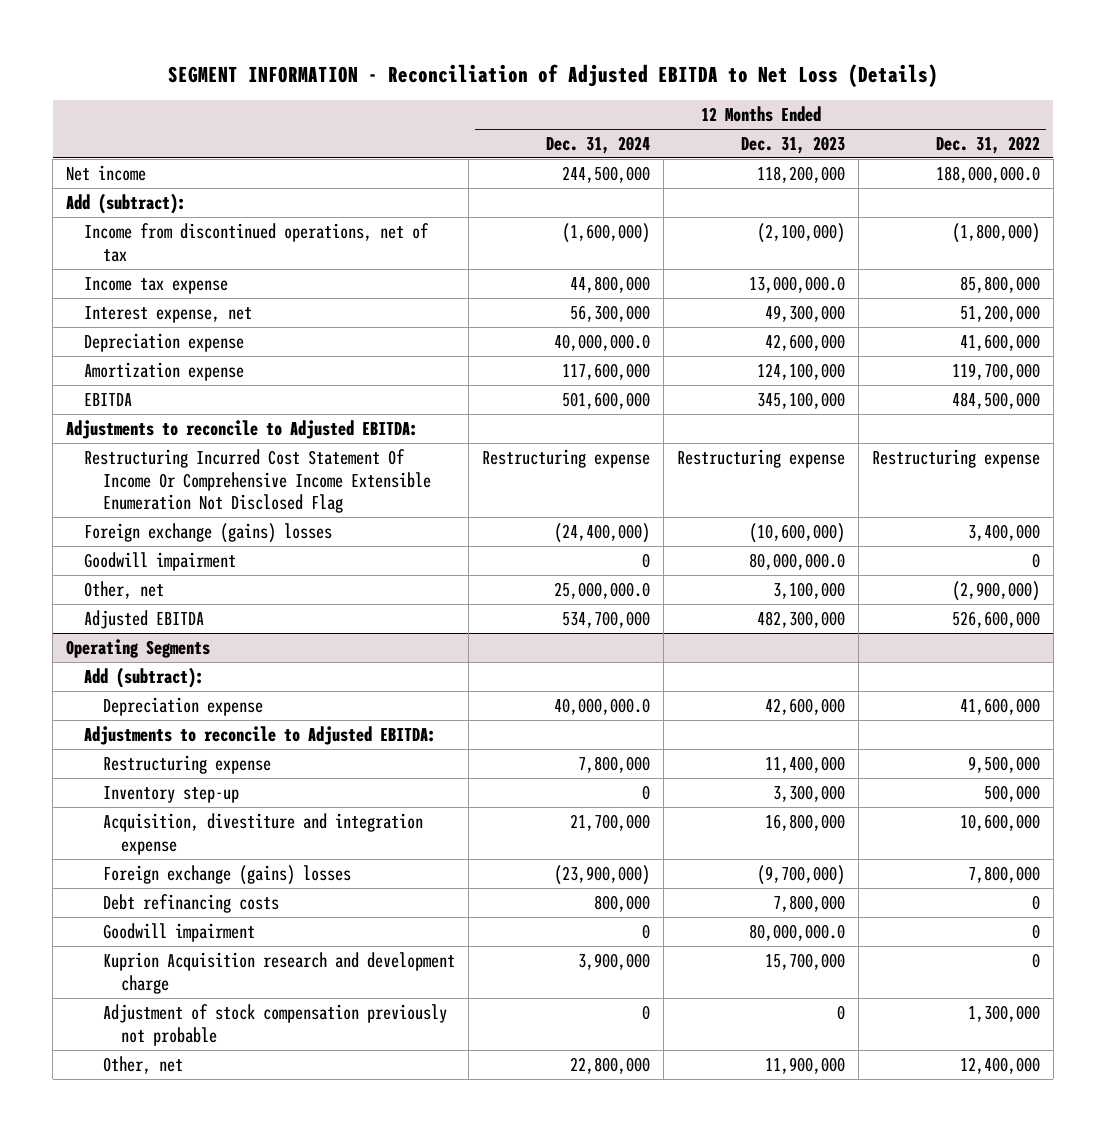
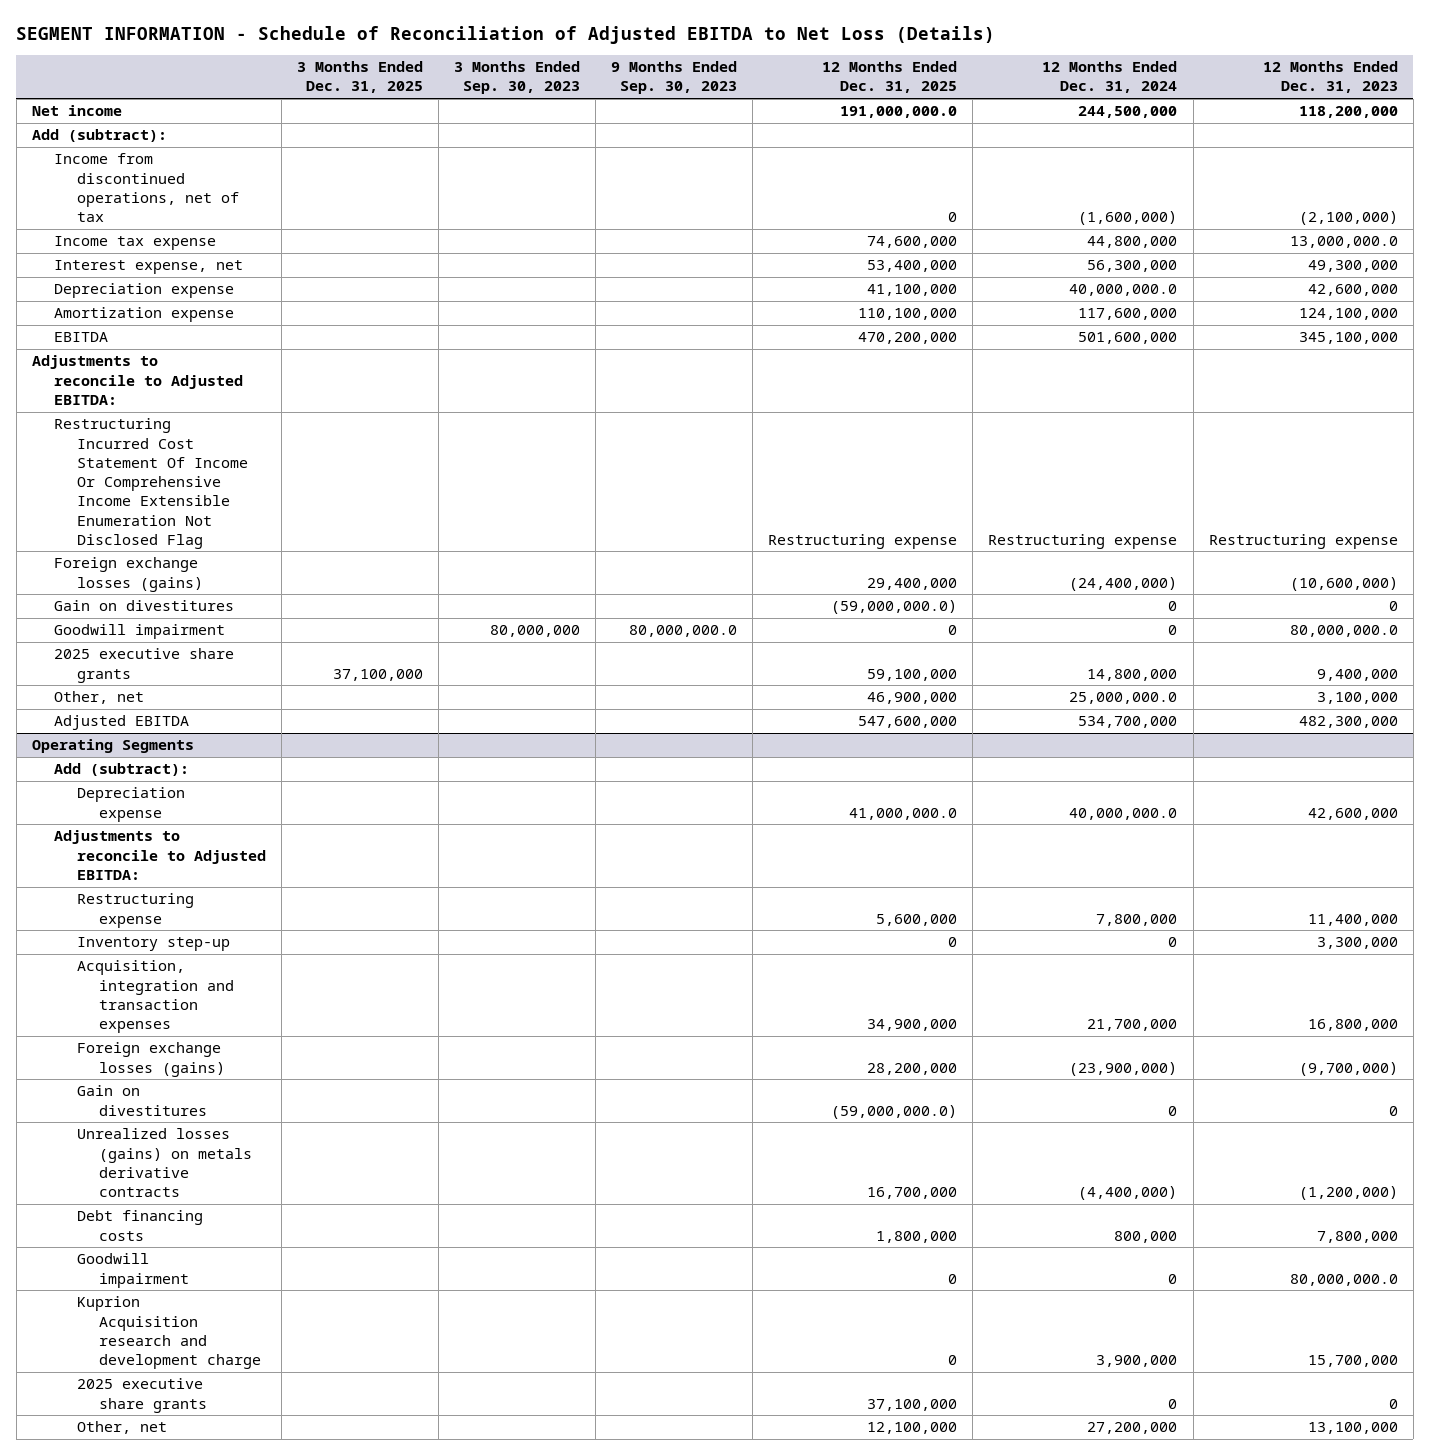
[167,63,938,87] SEGMENT INFORMATION - Reconciliation of Adjusted EBITDA to Net Loss (Details) -> [16,25,996,44] SEGMENT INFORMATION - Schedule of Reconciliation of Adjusted EBITDA to Net Loss (Details)
[935,136,1040,155] Dec. 31, 2022 -> none
none -> [296,61,423,94] 3 Months Ended Dec. 31, 2025
none -> [454,61,581,95] 3 Months Ended Sep. 30, 2023
none -> [611,61,738,95] 9 Months Ended Sep. 30, 2023
none -> [822,61,958,94] 12 Months Ended Dec. 31, 2025
[84,522,333,543] Foreign exchange (gains) losses -> [54,557,203,592] Foreign exchange losses (gains)
none -> [54,600,235,612] Gain on divestitures
none -> [54,648,235,683] 2025 executive share grants
[102,812,423,855] Acquisition, divestiture and integration expense -> [76,960,235,1034] Acquisition, integration and transaction expenses
[102,864,351,885] Foreign exchange (gains) losses -> [76,1042,226,1077] Foreign exchange losses (gains)
none -> [76,1085,208,1116] Gain on divestitures
none -> [76,1128,253,1198] Unrealized losses (gains) on metals derivative contracts
[102,893,279,913] Debt refinancing costs -> [76,1210,203,1241] Debt financing costs
[102,1003,447,1046] Adjustment of stock compensation previously not probable -> none
none -> [76,1378,208,1413] 2025 executive share grants
[569,1056,650,1074] 22,800,000 -> [1087,1422,1178,1435] 27,200,000
[764,1056,845,1074] 11,900,000 -> [1307,1422,1398,1435] 13,100,000

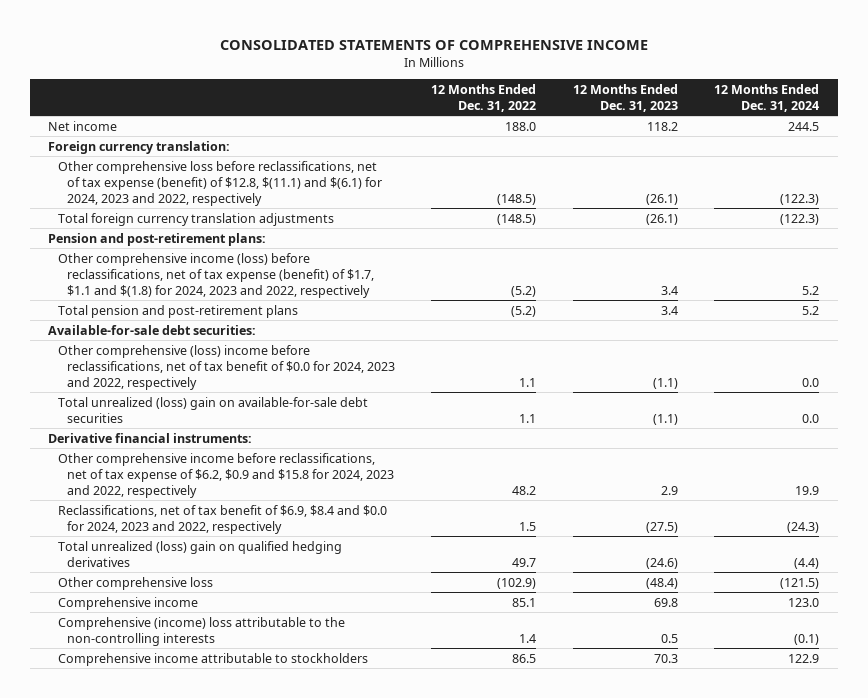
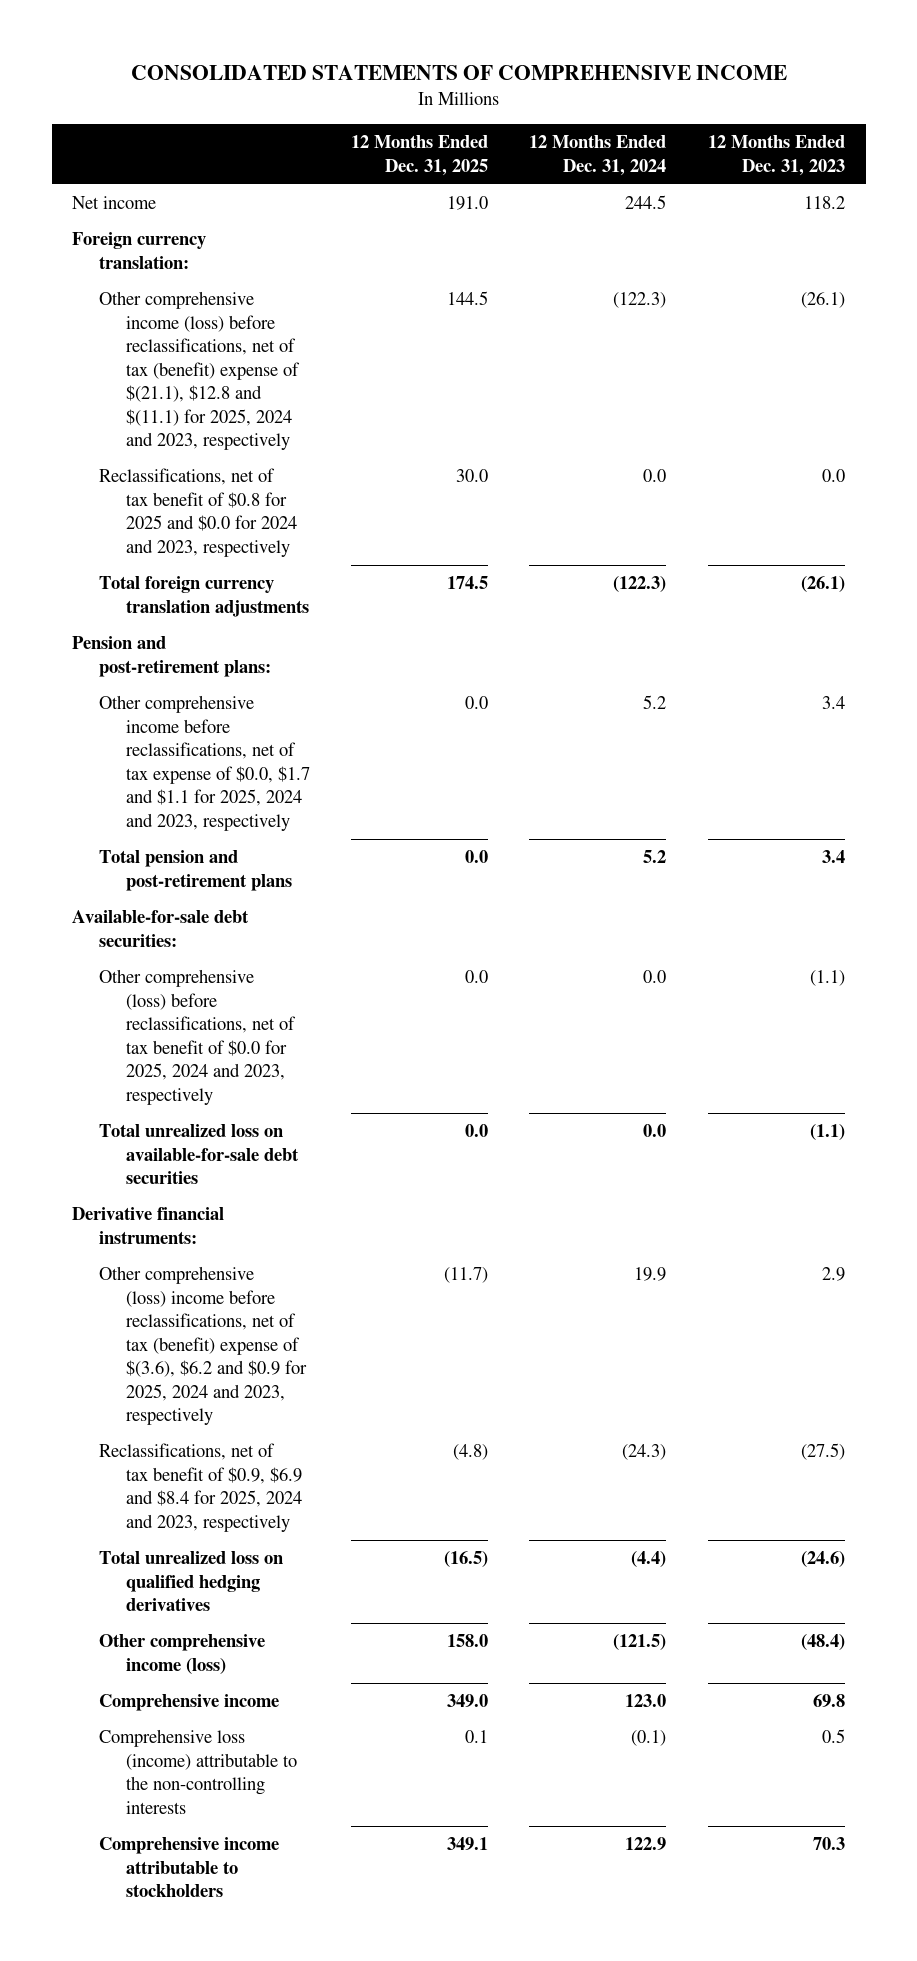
[431,83,537,112] 12 Months Ended Dec. 31, 2022 -> none
none -> [351,135,489,176] 12 Months Ended Dec. 31, 2025
[57,160,382,206] Other comprehensive loss before reclassifications, net of tax expense (benefit) of $12.8, $(11.1) and $(6.1) for 2024, 2023 and 2022, respectively -> [98,291,300,451] Other comprehensive income (loss) before reclassifications, net of tax (benefit) expense of $(21.1), $12.8 and $(11.1) for 2025, 2024 and 2023, respectively
none -> [98,468,297,557] Reclassifications, net of tax benefit of $0.8 for 2025 and $0.0 for 2024 and 2023, respectively
[57,252,374,298] Other comprehensive income (loss) before reclassifications, net of tax expense (benefit) of $1.7, $1.1 and $(1.8) for 2024, 2023 and 2022, respectively -> [98,695,310,831] Other comprehensive income before reclassifications, net of tax expense of $0.0, $1.7 and $1.1 for 2025, 2024 and 2023, respectively
[57,344,395,390] Other comprehensive (loss) income before reclassifications, net of tax benefit of $0.0 for 2024, 2023 and 2022, respectively -> [98,969,296,1105] Other comprehensive (loss) before reclassifications, net of tax benefit of $0.0 for 2025, 2024 and 2023, respectively
[57,396,368,423] Total unrealized (loss) gain on available-for-sale debt securities -> [98,1124,299,1185] Total unrealized loss on available-for-sale debt securities
[57,452,394,498] Other comprehensive income before reclassifications, net of tax expense of $6.2, $0.9 and $15.8 for 2024, 2023 and 2022, respectively -> [98,1266,307,1426] Other comprehensive (loss) income before reclassifications, net of tax (benefit) expense of $(3.6), $6.2 and $0.9 for 2025, 2024 and 2023, respectively
[57,504,387,534] Reclassifications, net of tax benefit of $6.9, $8.4 and $0.0 for 2024, 2023 and 2022, respectively -> [98,1443,302,1532] Reclassifications, net of tax benefit of $0.9, $6.9 and $8.4 for 2025, 2024 and 2023, respectively
[57,540,342,567] Total unrealized (loss) gain on qualified hedging derivatives -> [98,1551,283,1612] Total unrealized loss on qualified hedging derivatives
[57,576,213,590] Other comprehensive loss -> [98,1634,265,1674] Other comprehensive income (loss)
[57,616,345,646] Comprehensive (income) loss attributable to the non-controlling interests -> [98,1729,297,1814] Comprehensive loss (income) attributable to the non-controlling interests

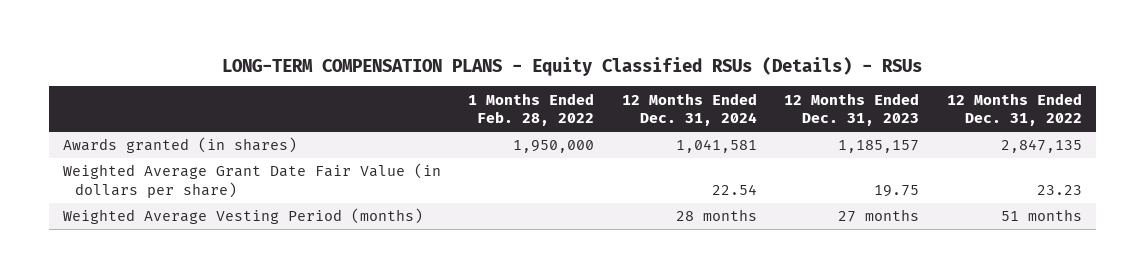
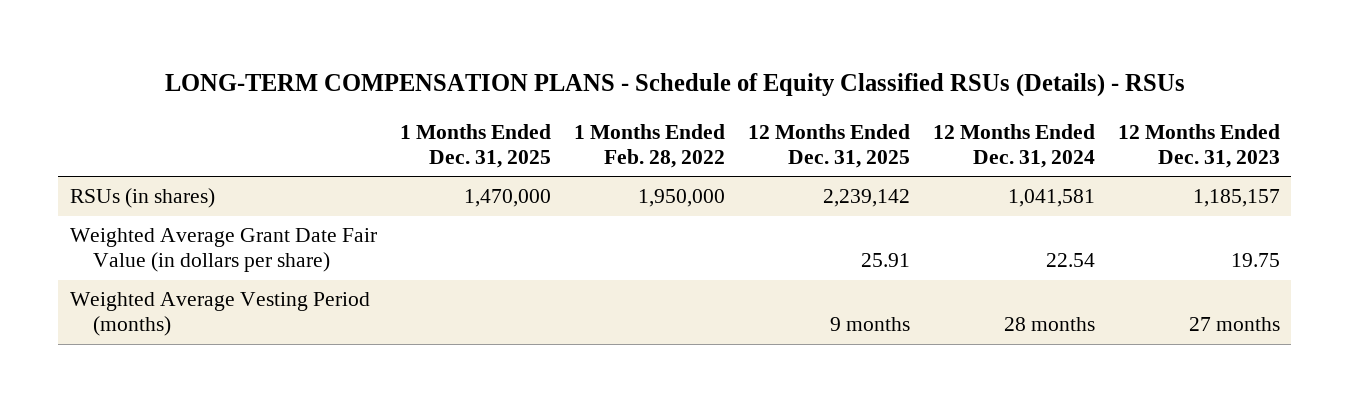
[222,56,923,76] LONG-TERM COMPENSATION PLANS - Equity Classified RSUs (Details) - RSUs -> [164,73,1185,98] LONG-TERM COMPENSATION PLANS - Schedule of Equity Classified RSUs (Details) - RSUs
[946,92,1082,127] 12 Months Ended Dec. 31, 2022 -> none
none -> [399,123,551,168] 1 Months Ended Dec. 31, 2025
none -> [747,123,910,168] 12 Months Ended Dec. 31, 2025
[62,137,297,154] Awards granted (in shares) -> [69,188,215,209] RSUs (in shares)

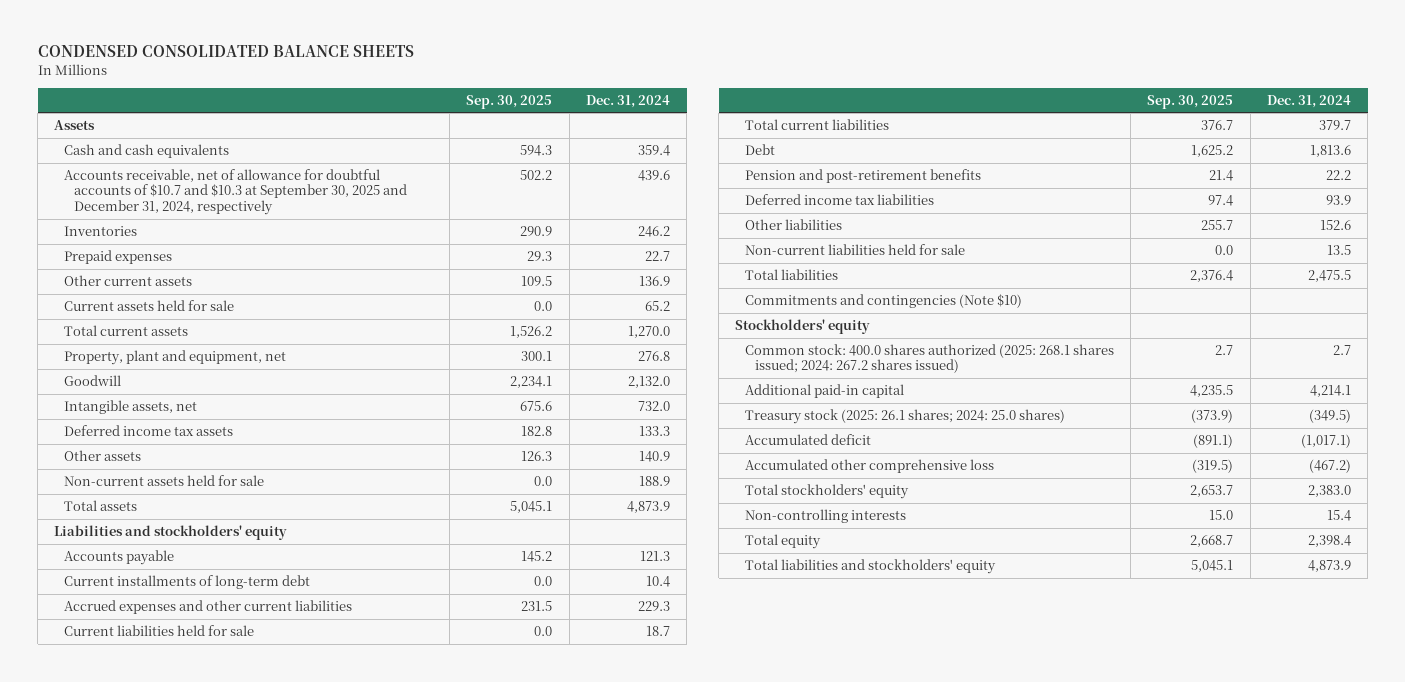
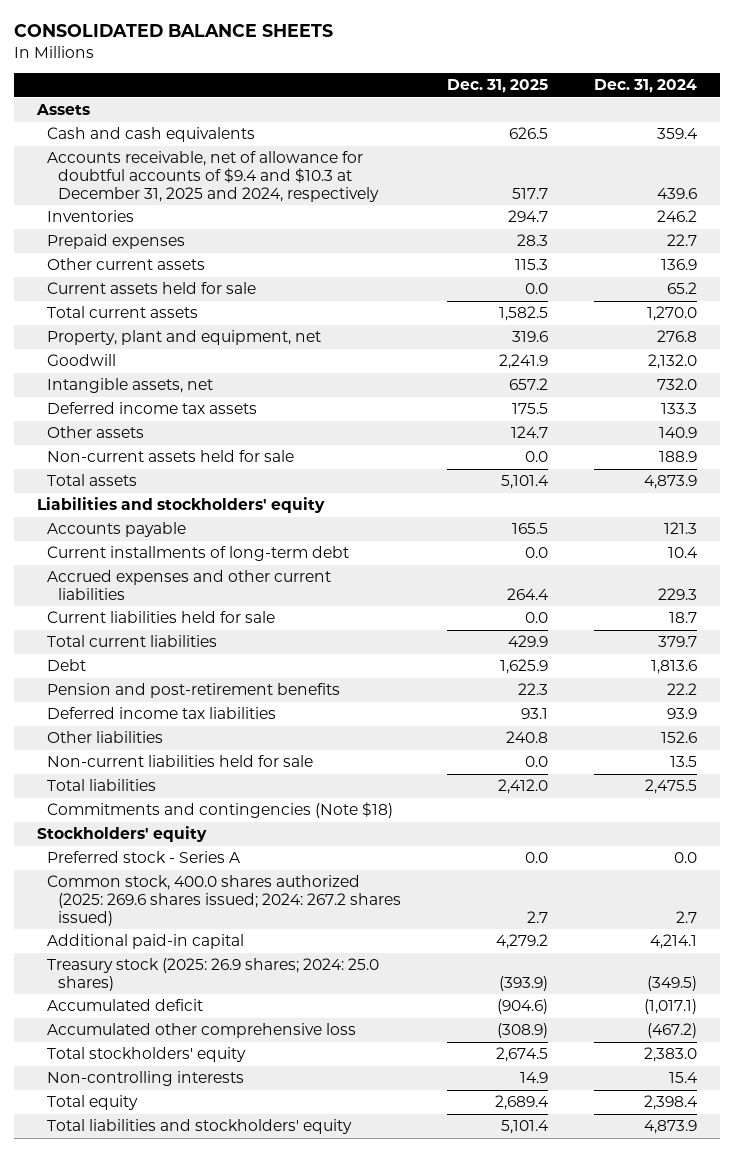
[37,45,414,58] CONDENSED CONSOLIDATED BALANCE SHEETS -> [13,24,333,38] CONSOLIDATED BALANCE SHEETS
[466,94,553,109] Sep. 30, 2025 -> none
none -> [447,79,549,94] Dec. 31, 2025
[63,168,407,216] Accounts receivable, net of allowance for doubtful accounts of $10.7 and $10.3 at September 30, 2025 and December 31, 2024, respectively -> [47,151,380,202] Accounts receivable, net of allowance for doubtful accounts of $9.4 and $10.3 at December 31, 2025 and 2024, respectively
[745,293,1023,308] Commitments and contingencies (Note $10) -> [47,802,394,819] Commitments and contingencies (Note $18)
none -> [47,851,242,864] Preferred stock - Series A
[745,343,1115,374] Common stock: 400.0 shares authorized (2025: 268.1 shares issued; 2024: 267.2 shares issued) -> [47,875,402,926] Common stock, 400.0 shares authorized (2025: 269.6 shares issued; 2024: 267.2 shares issued)
[745,408,1066,424] Treasury stock (2025: 26.1 shares; 2024: 25.0 shares) -> [47,958,380,991] Treasury stock (2025: 26.9 shares; 2024: 25.0 shares)

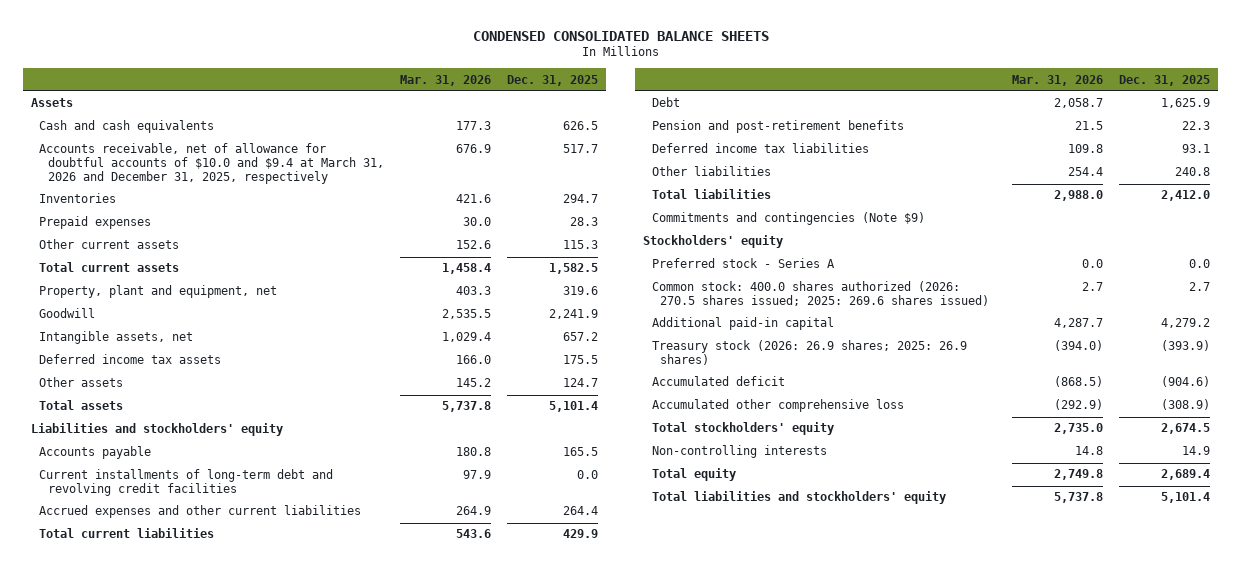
[13,24,333,38] CONSOLIDATED BALANCE SHEETS -> [472,30,769,41] CONDENSED CONSOLIDATED BALANCE SHEETS
[593,79,697,94] Dec. 31, 2024 -> none
none -> [400,74,492,86] Mar. 31, 2026
[47,151,380,202] Accounts receivable, net of allowance for doubtful accounts of $9.4 and $10.3 at December 31, 2025 and 2024, respectively -> [39,143,384,184] Accounts receivable, net of allowance for doubtful accounts of $10.0 and $9.4 at March 31, 2026 and December 31, 2025, respectively
[47,282,257,295] Current assets held for sale -> none
[47,450,295,463] Non-current assets held for sale -> none
[47,546,350,562] Current installments of long-term debt -> [39,469,334,497] Current installments of long-term debt and revolving credit facilities
[47,611,276,624] Current liabilities held for sale -> none
[47,755,314,768] Non-current liabilities held for sale -> none
[47,802,394,819] Commitments and contingencies (Note $18) -> [651,212,925,226] Commitments and contingencies (Note $9)
[47,875,402,926] Common stock, 400.0 shares authorized (2025: 269.6 shares issued; 2024: 267.2 shares issued) -> [651,281,990,307] Common stock: 400.0 shares authorized (2026: 270.5 shares issued; 2025: 269.6 shares issued)
[47,958,380,991] Treasury stock (2025: 26.9 shares; 2024: 25.0 shares) -> [651,340,967,366] Treasury stock (2026: 26.9 shares; 2025: 26.9 shares)

